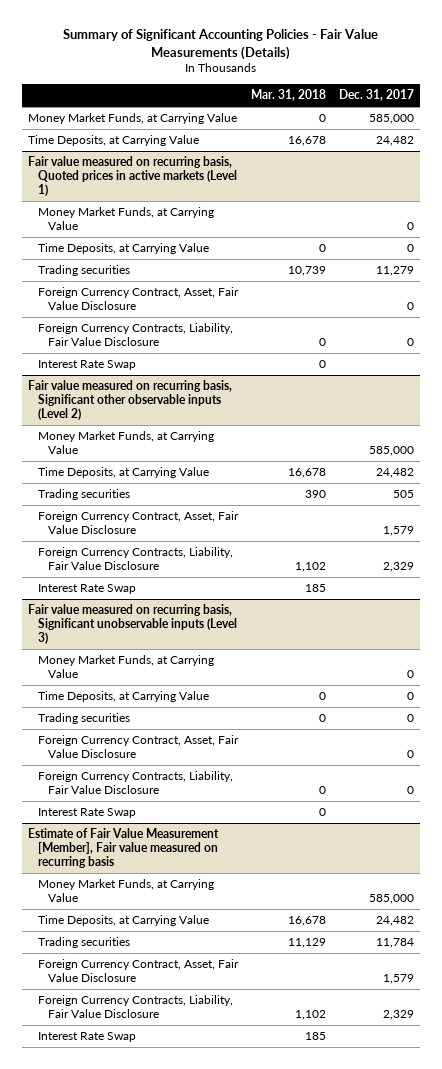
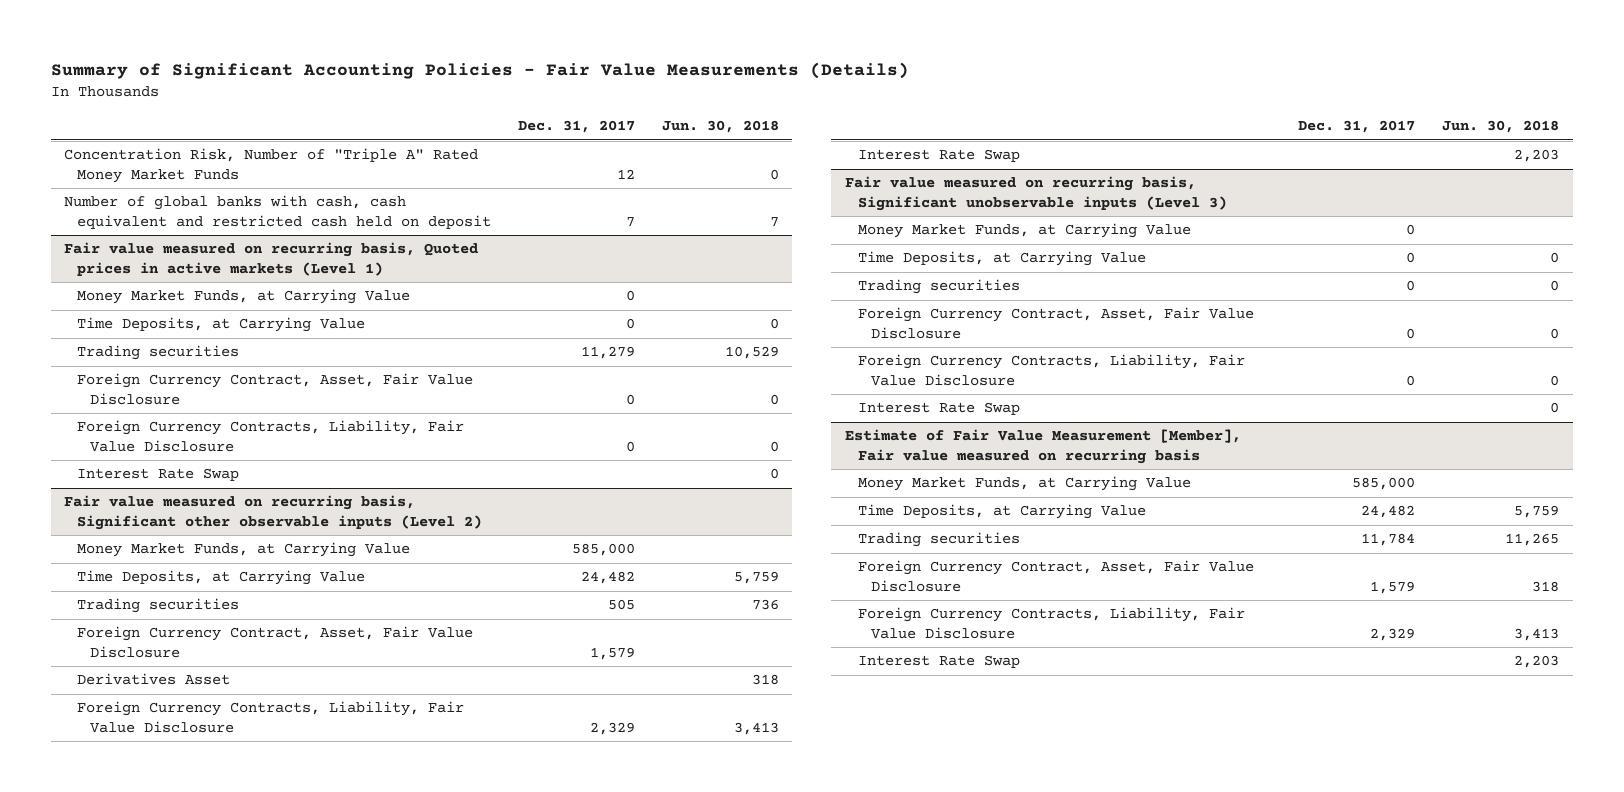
[250,88,326,101] Mar. 31, 2018 -> none
none -> [661,120,779,134] Jun. 30, 2018
[28,113,238,125] Money Market Funds, at Carrying Value -> none
[28,135,200,147] Time Deposits, at Carrying Value -> none
none -> [64,148,479,183] Concentration Risk, Number of "Triple A" Rated Money Market Funds
none -> [64,195,492,229] Number of global banks with cash, cash equivalent and restricted cash held on deposit
none -> [77,673,231,686] Derivatives Asset

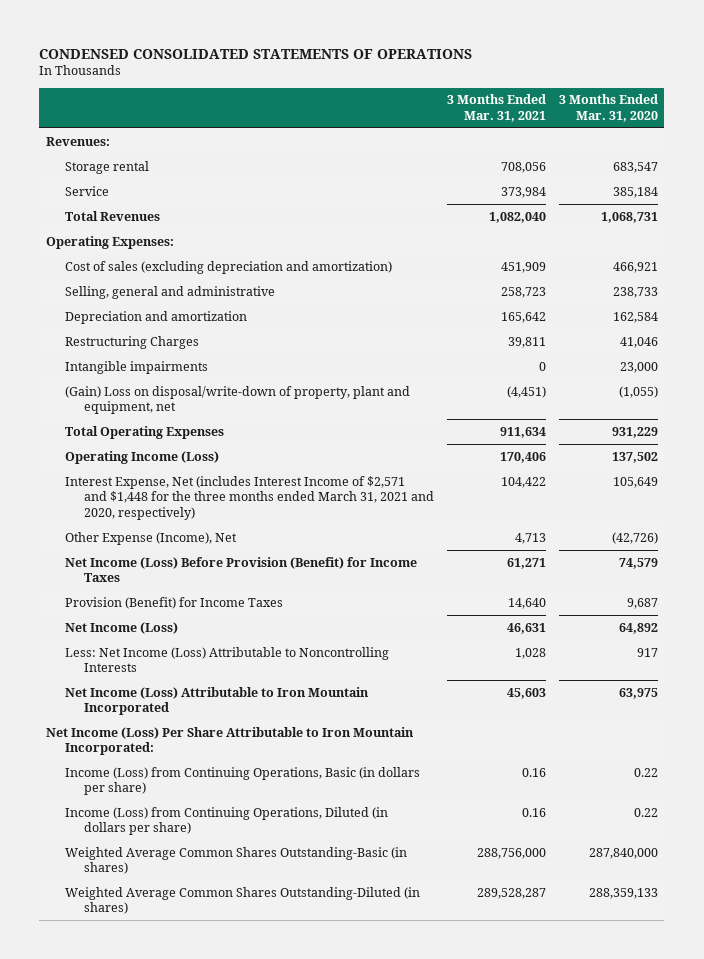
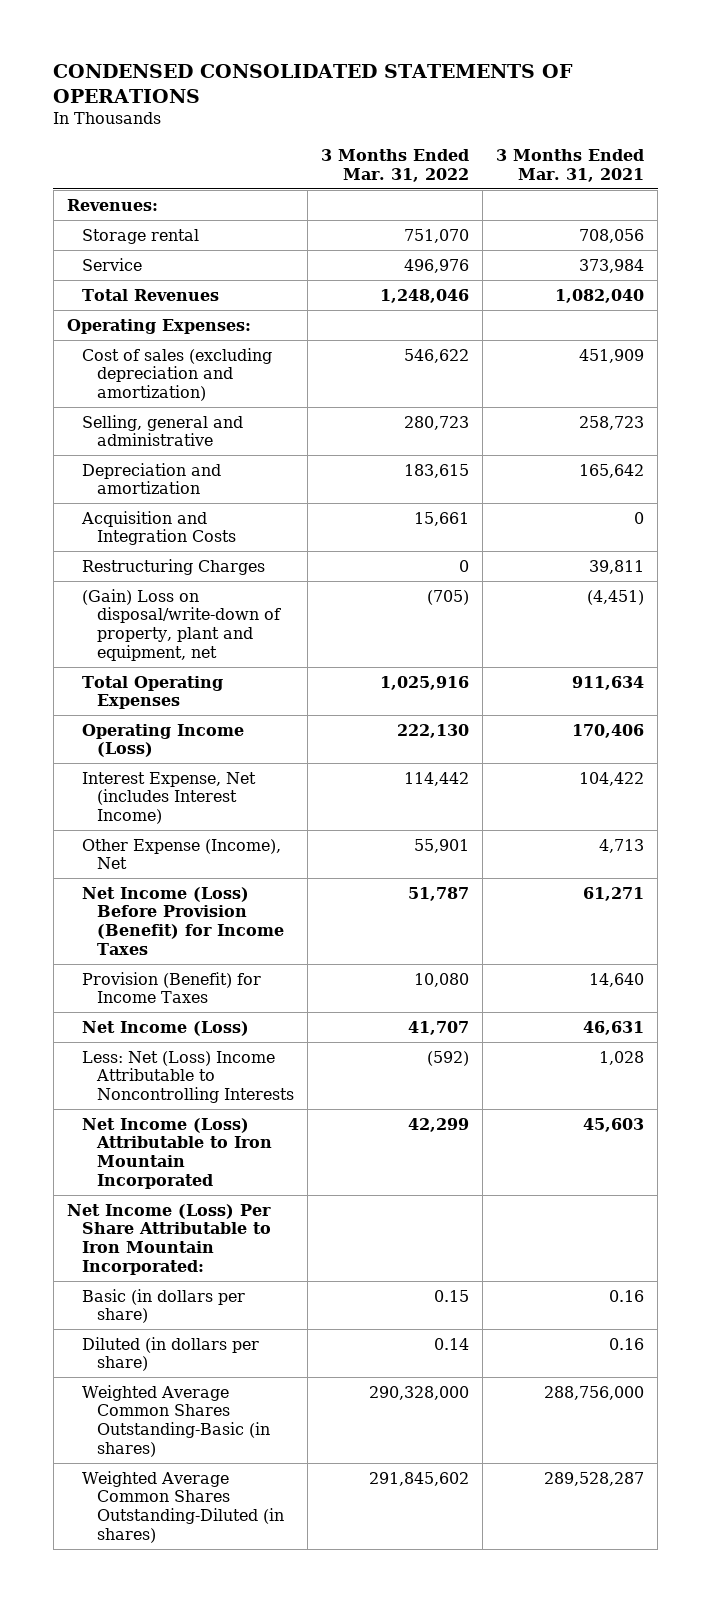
[558,94,658,123] 3 Months Ended Mar. 31, 2020 -> none
none -> [320,148,469,182] 3 Months Ended Mar. 31, 2022
none -> [80,510,236,546] Acquisition and Integration Costs
[64,360,208,374] Intangible impairments -> none
[64,475,434,521] Interest Expense, Net (includes Interest Income of $2,571 and $1,448 for the three months ended March 31, 2021 and 2020, respectively) -> [81,771,256,825] Interest Expense, Net (includes Interest Income)
[64,646,389,673] Less: Net Income (Loss) Attributable to Noncontrolling Interests -> [81,1050,294,1104] Less: Net (Loss) Income Attributable to Noncontrolling Interests
[64,766,420,796] Income (Loss) from Continuing Operations, Basic (in dollars per share) -> [81,1288,245,1324] Basic (in dollars per share)
[64,806,388,836] Income (Loss) from Continuing Operations, Diluted (in dollars per share) -> [81,1336,259,1372] Diluted (in dollars per share)

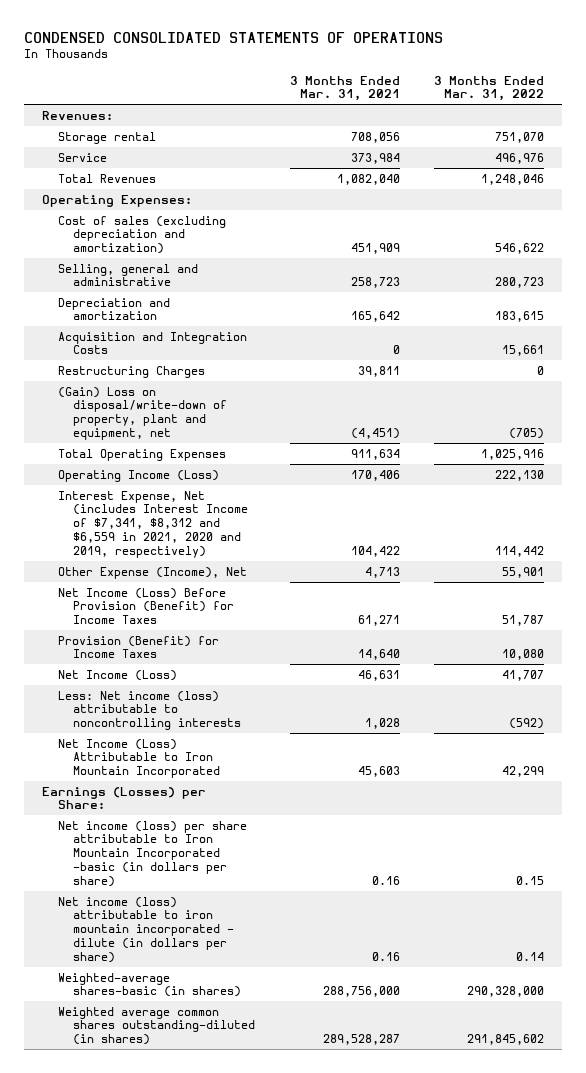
[81,771,256,825] Interest Expense, Net (includes Interest Income) -> [57,490,249,558] Interest Expense, Net (includes Interest Income of $7,341, $8,312 and $6,559 in 2021, 2020 and 2019, respectively)
[81,1050,294,1104] Less: Net (Loss) Income Attributable to Noncontrolling Interests -> [57,690,242,731] Less: Net income (loss) attributable to noncontrolling interests
[66,1203,271,1276] Net Income (Loss) Per Share Attributable to Iron Mountain Incorporated: -> [41,786,206,810] Earnings (Losses) per Share:
[81,1288,245,1324] Basic (in dollars per share) -> [57,820,247,887] Net income (loss) per share attributable to Iron Mountain Incorporated -basic (in dollars per share)
[81,1336,259,1372] Diluted (in dollars per share) -> [57,896,235,963] Net income (loss) attributable to iron mountain incorporated - dilute (in dollars per share)
[81,1384,270,1458] Weighted Average Common Shares Outstanding-Basic (in shares) -> [57,972,242,998] Weighted-average shares-basic (in shares)
[81,1470,284,1544] Weighted Average Common Shares Outstanding-Diluted (in shares) -> [57,1006,256,1046] Weighted average common shares outstanding-diluted (in shares)

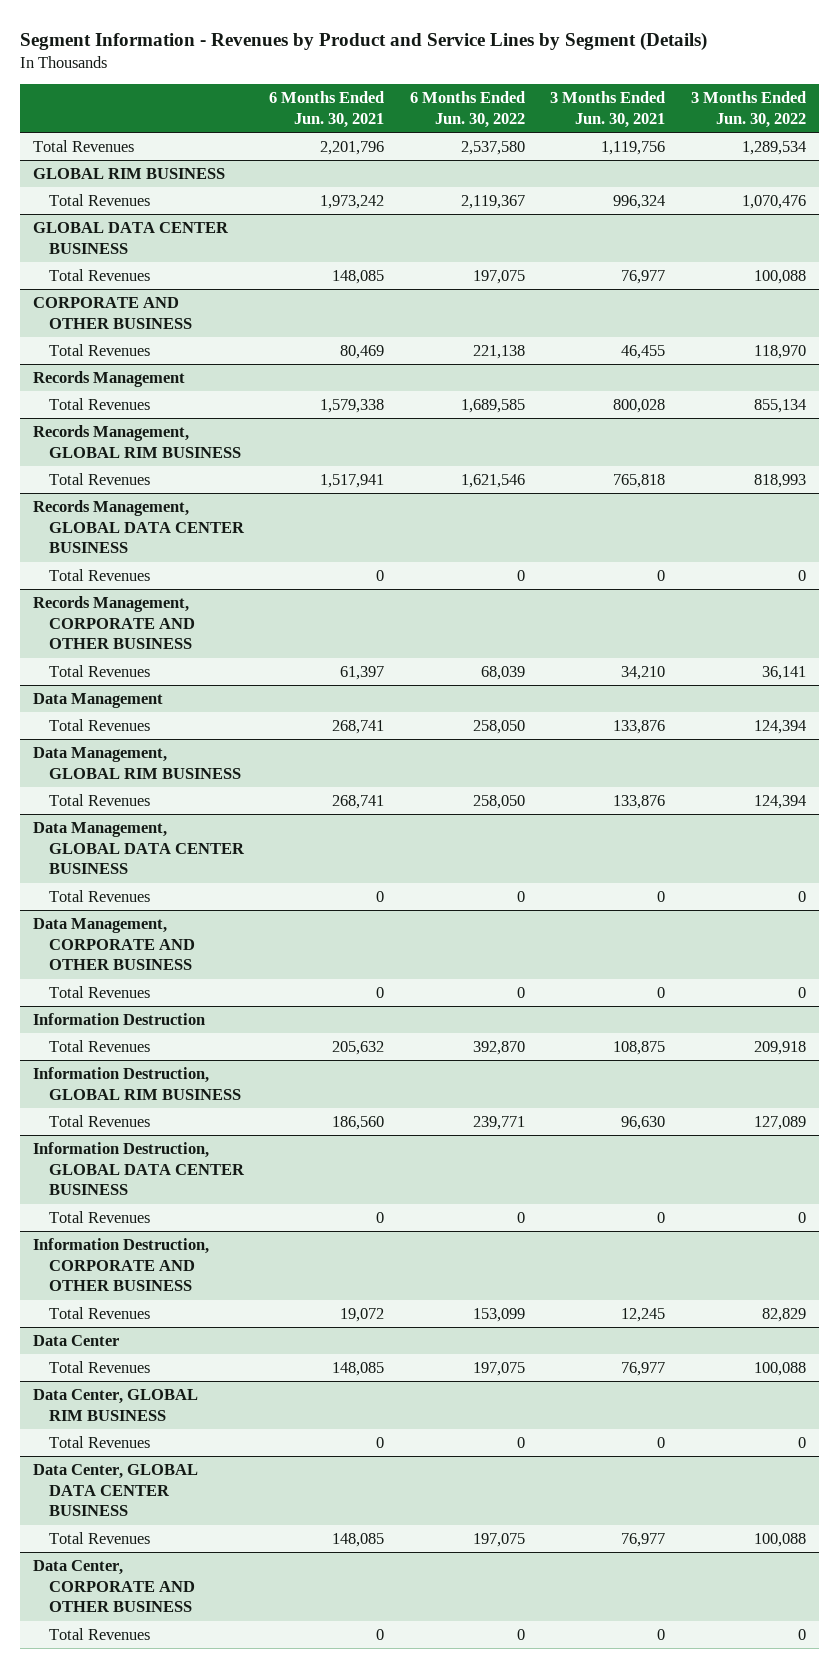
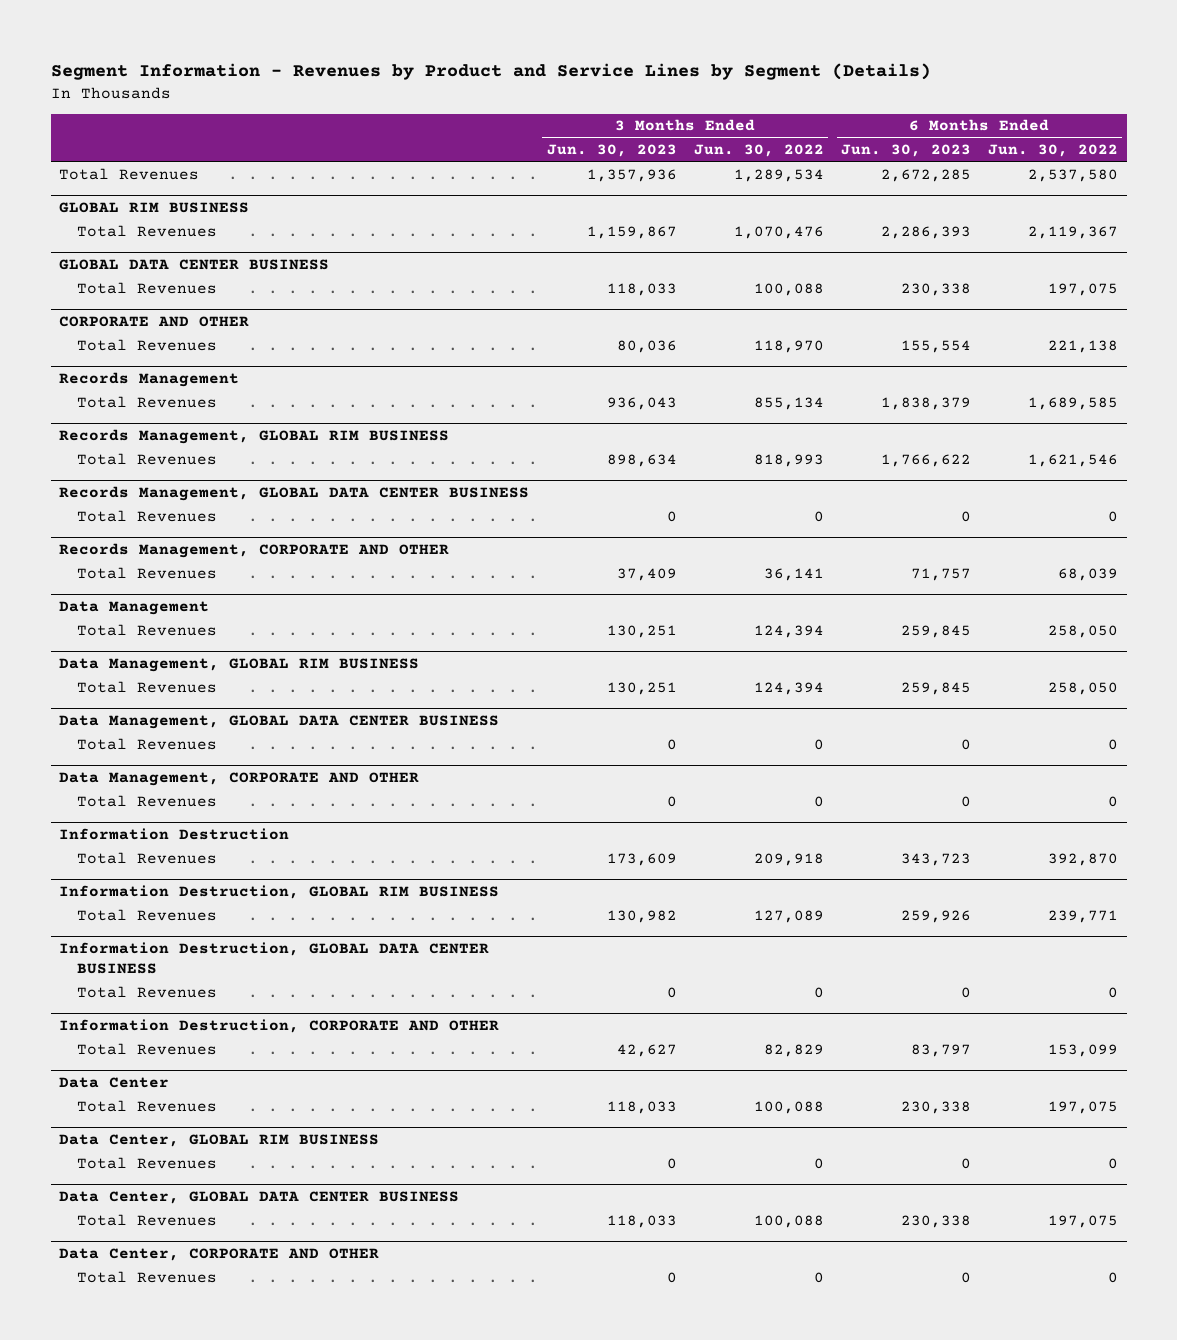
[269,91,385,129] 6 Months Ended Jun. 30, 2021 -> none
[550,91,666,129] 3 Months Ended Jun. 30, 2021 -> none
none -> [546,144,677,158] Jun. 30, 2023
none -> [840,144,971,158] Jun. 30, 2023
[33,296,192,329] CORPORATE AND OTHER BUSINESS -> [59,316,250,328] CORPORATE AND OTHER
[33,595,195,650] Records Management, CORPORATE AND OTHER BUSINESS -> [59,543,450,559] Records Management, CORPORATE AND OTHER
[33,917,195,971] Data Management, CORPORATE AND OTHER BUSINESS -> [59,772,420,787] Data Management, CORPORATE AND OTHER
[33,1237,210,1292] Information Destruction, CORPORATE AND OTHER BUSINESS -> [59,1019,500,1034] Information Destruction, CORPORATE AND OTHER
[33,1559,195,1613] Data Center, CORPORATE AND OTHER BUSINESS -> [59,1248,380,1262] Data Center, CORPORATE AND OTHER

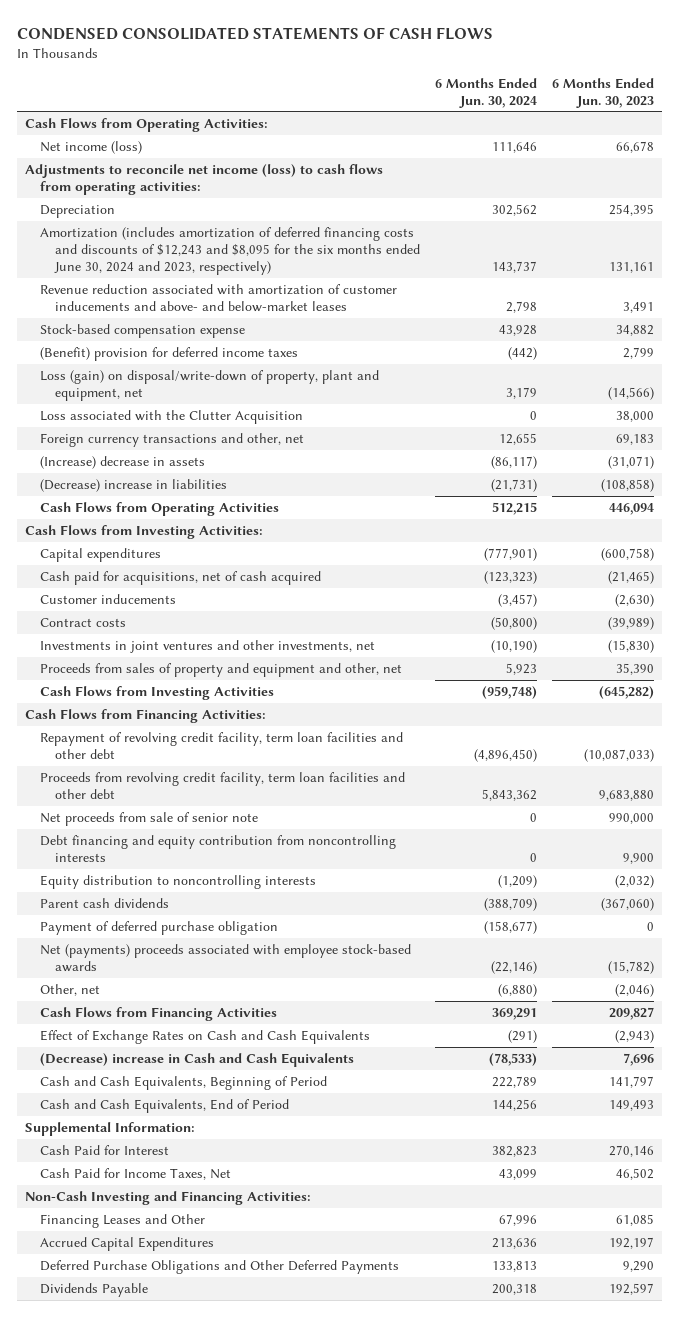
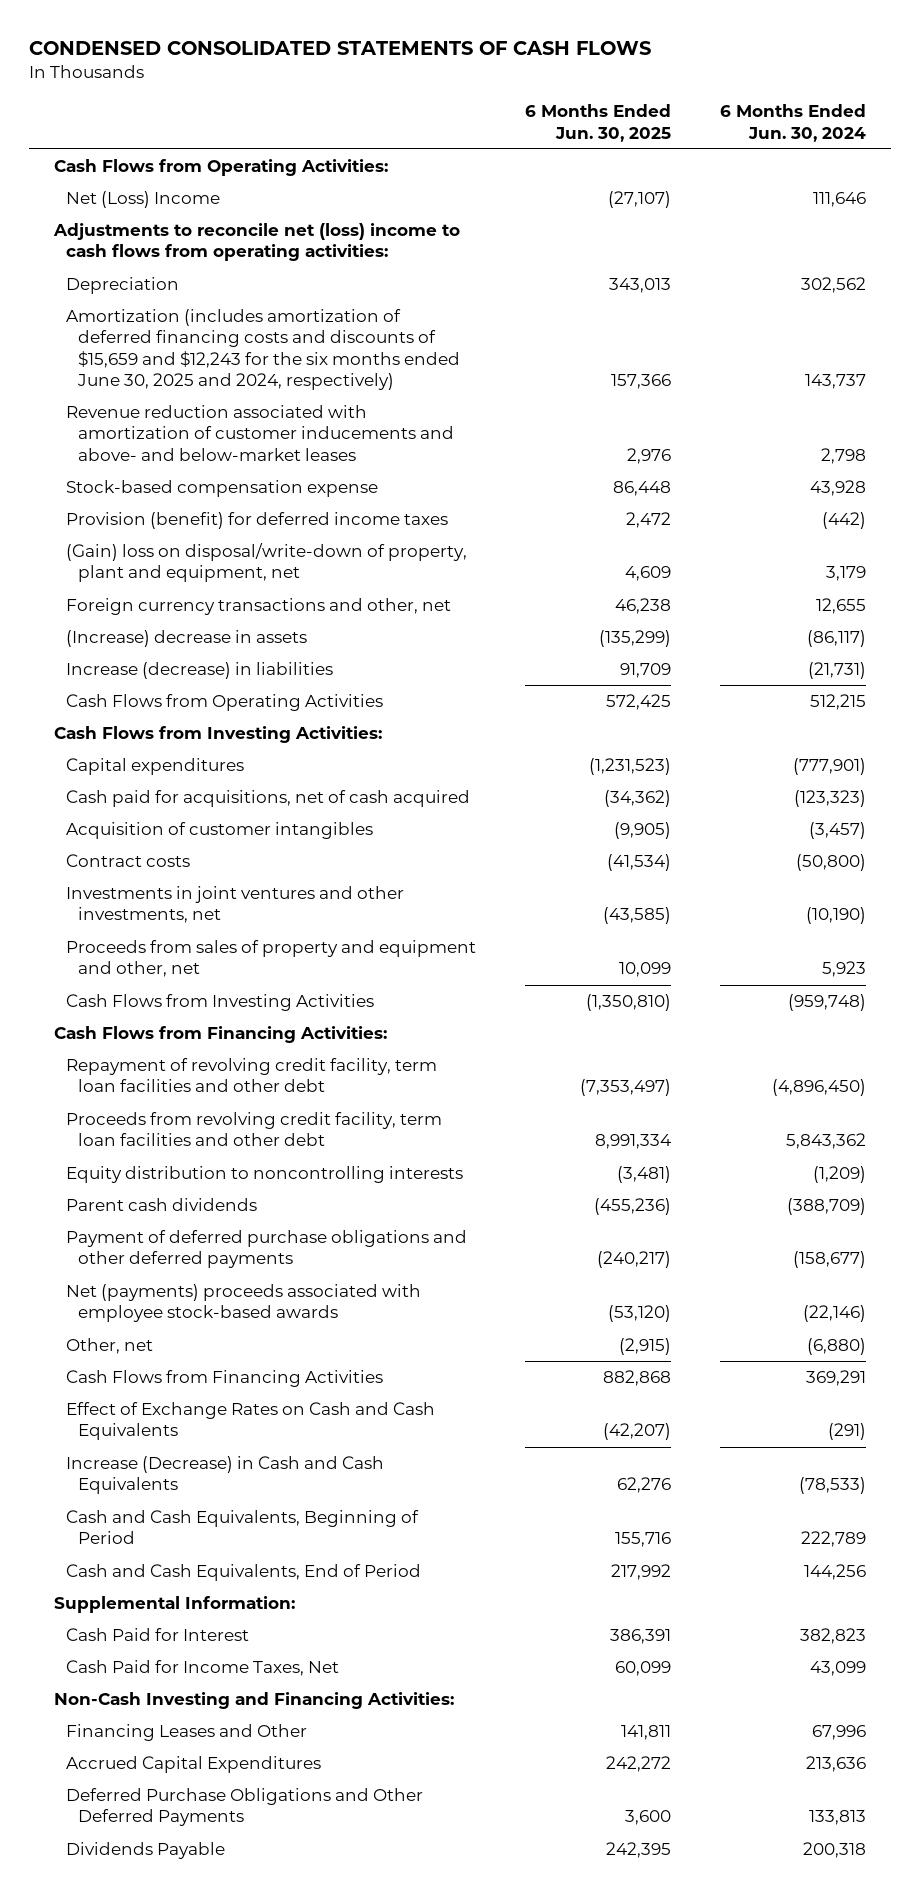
[552,77,655,108] 6 Months Ended Jun. 30, 2023 -> none
none -> [524,104,671,142] 6 Months Ended Jun. 30, 2025
[39,140,142,154] Net income (loss) -> [65,191,220,209] Net (Loss) Income
[24,163,383,195] Adjustments to reconcile net income (loss) to cash flows from operating activities: -> [52,223,460,262] Adjustments to reconcile net (loss) income to cash flows from operating activities:
[39,226,421,276] Amortization (includes amortization of deferred financing costs and discounts of $12,243 and $8,095 for the six months ended June 30, 2024 and 2023, respectively) -> [65,309,460,391] Amortization (includes amortization of deferred financing costs and discounts of $15,659 and $12,243 for the six months ended June 30, 2025 and 2024, respectively)
[39,409,303,424] Loss associated with the Clutter Acquisition -> none
[39,346,298,361] (Benefit) provision for deferred income taxes -> [65,512,448,530] Provision (benefit) for deferred income taxes
[39,369,379,401] Loss (gain) on disposal/write-down of property, plant and equipment, net -> [65,543,467,583] (Gain) loss on disposal/write-down of property, plant and equipment, net
[39,478,227,492] (Decrease) increase in liabilities -> [65,662,333,680] Increase (decrease) in liabilities
[39,593,176,604] Customer inducements -> [65,822,373,840] Acquisition of customer intangibles
[39,811,258,826] Net proceeds from sale of senior note -> none
[39,834,396,862] Debt financing and equity contribution from noncontrolling interests -> none
[39,920,278,935] Payment of deferred purchase obligation -> [65,1230,467,1269] Payment of deferred purchase obligations and other deferred payments
[39,1052,354,1067] (Decrease) increase in Cash and Cash Equivalents -> [65,1456,384,1495] Increase (Decrease) in Cash and Cash Equivalents

